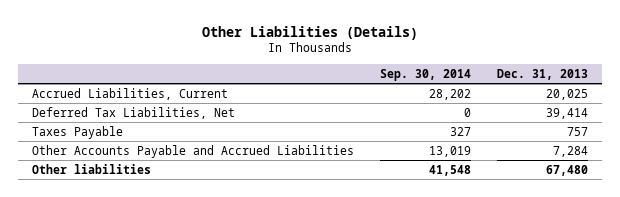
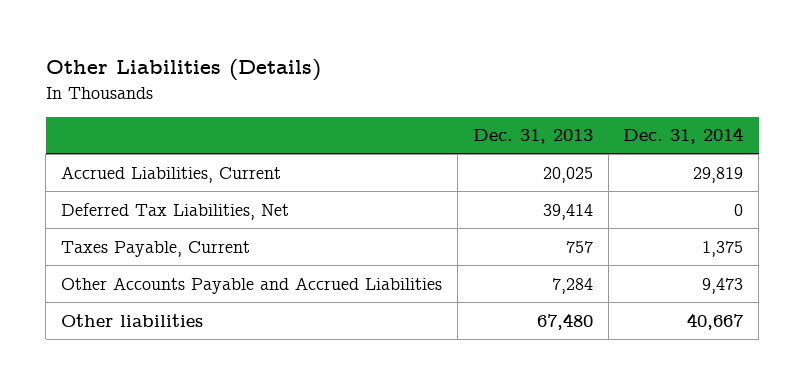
[379,68,471,81] Sep. 30, 2014 -> none
none -> [623,127,744,145] Dec. 31, 2014
[31,125,123,139] Taxes Payable -> [61,240,251,257] Taxes Payable, Current

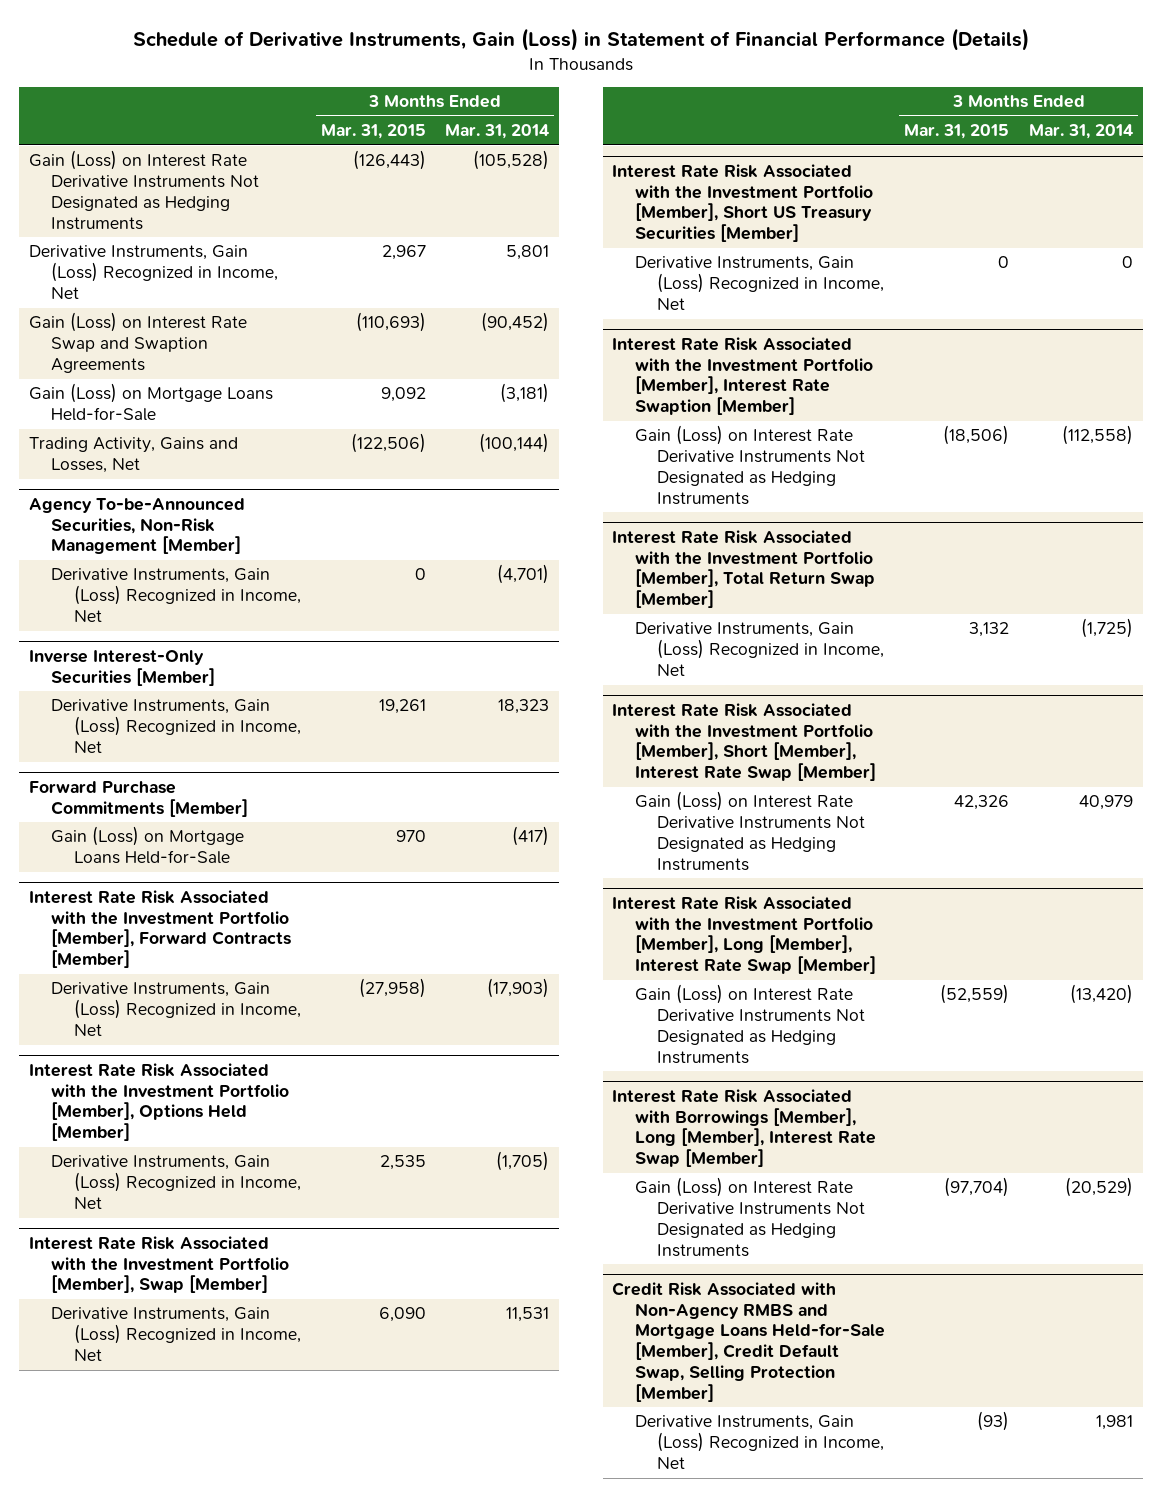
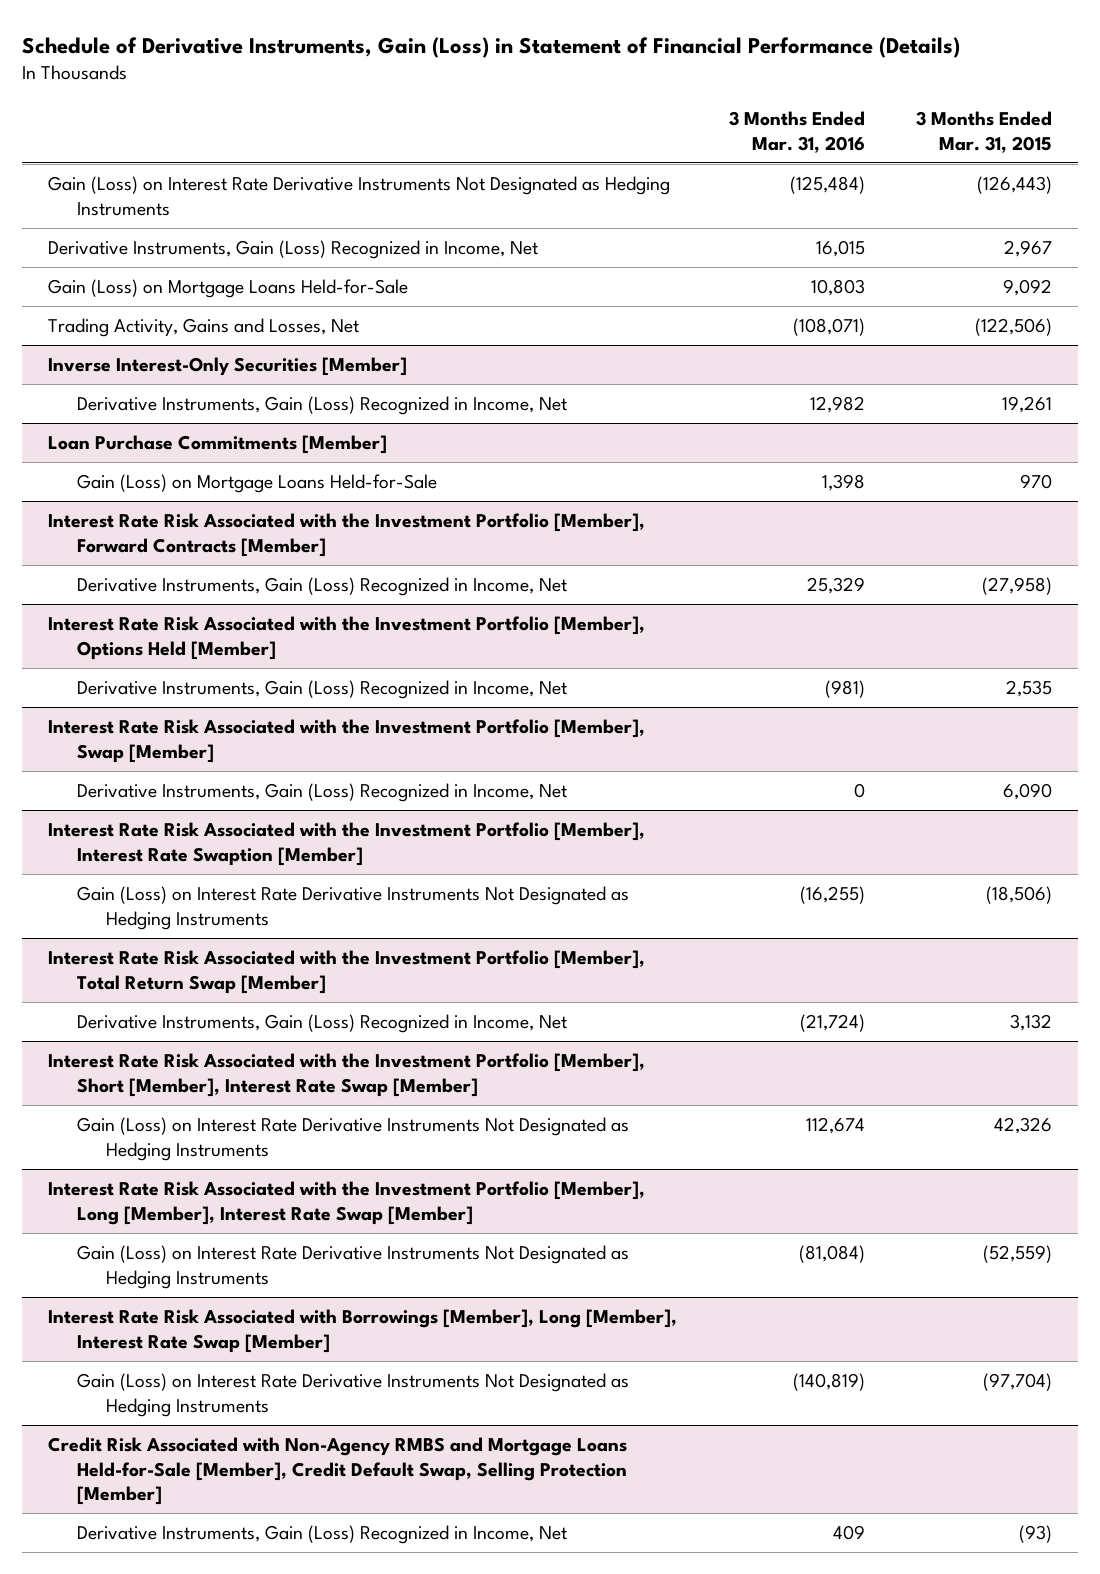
[445,124,550,140] Mar. 31, 2014 -> none
none -> [728,111,865,153] 3 Months Ended Mar. 31, 2016
[28,312,247,373] Gain (Loss) on Interest Rate Swap and Swaption Agreements -> none
[28,497,245,555] Agency To-be-Announced Securities, Non-Risk Management [Member] -> none
[51,568,301,622] Derivative Instruments, Gain (Loss) Recognized in Income, Net -> none
[28,780,249,817] Forward Purchase Commitments [Member] -> [47,435,387,455] Loan Purchase Commitments [Member]
[612,163,873,243] Interest Rate Risk Associated with the Investment Portfolio [Member], Short US Treasury Securities [Member] -> none
[634,256,885,310] Derivative Instruments, Gain (Loss) Recognized in Income, Net -> none

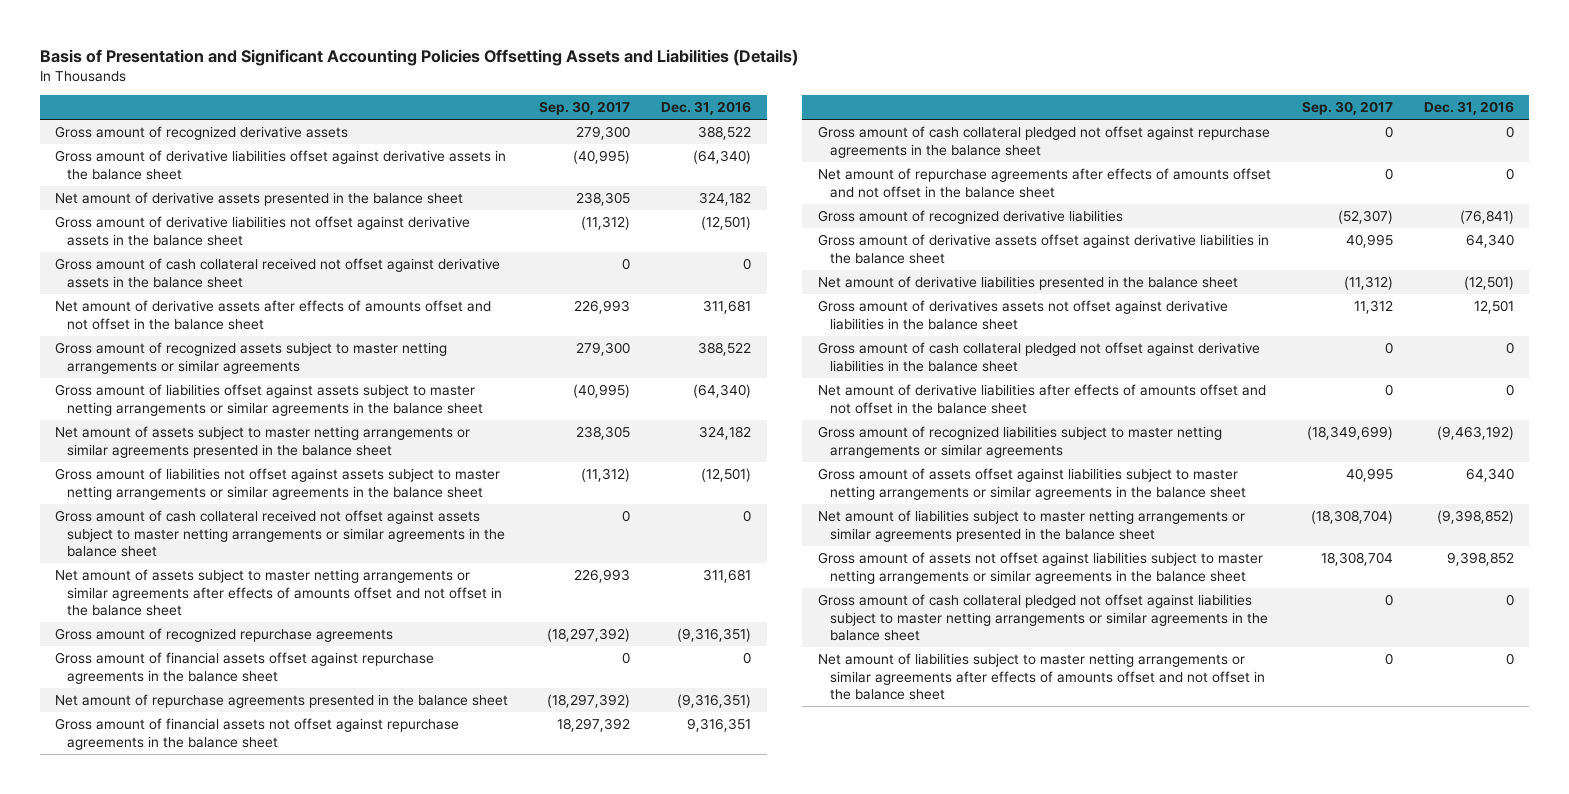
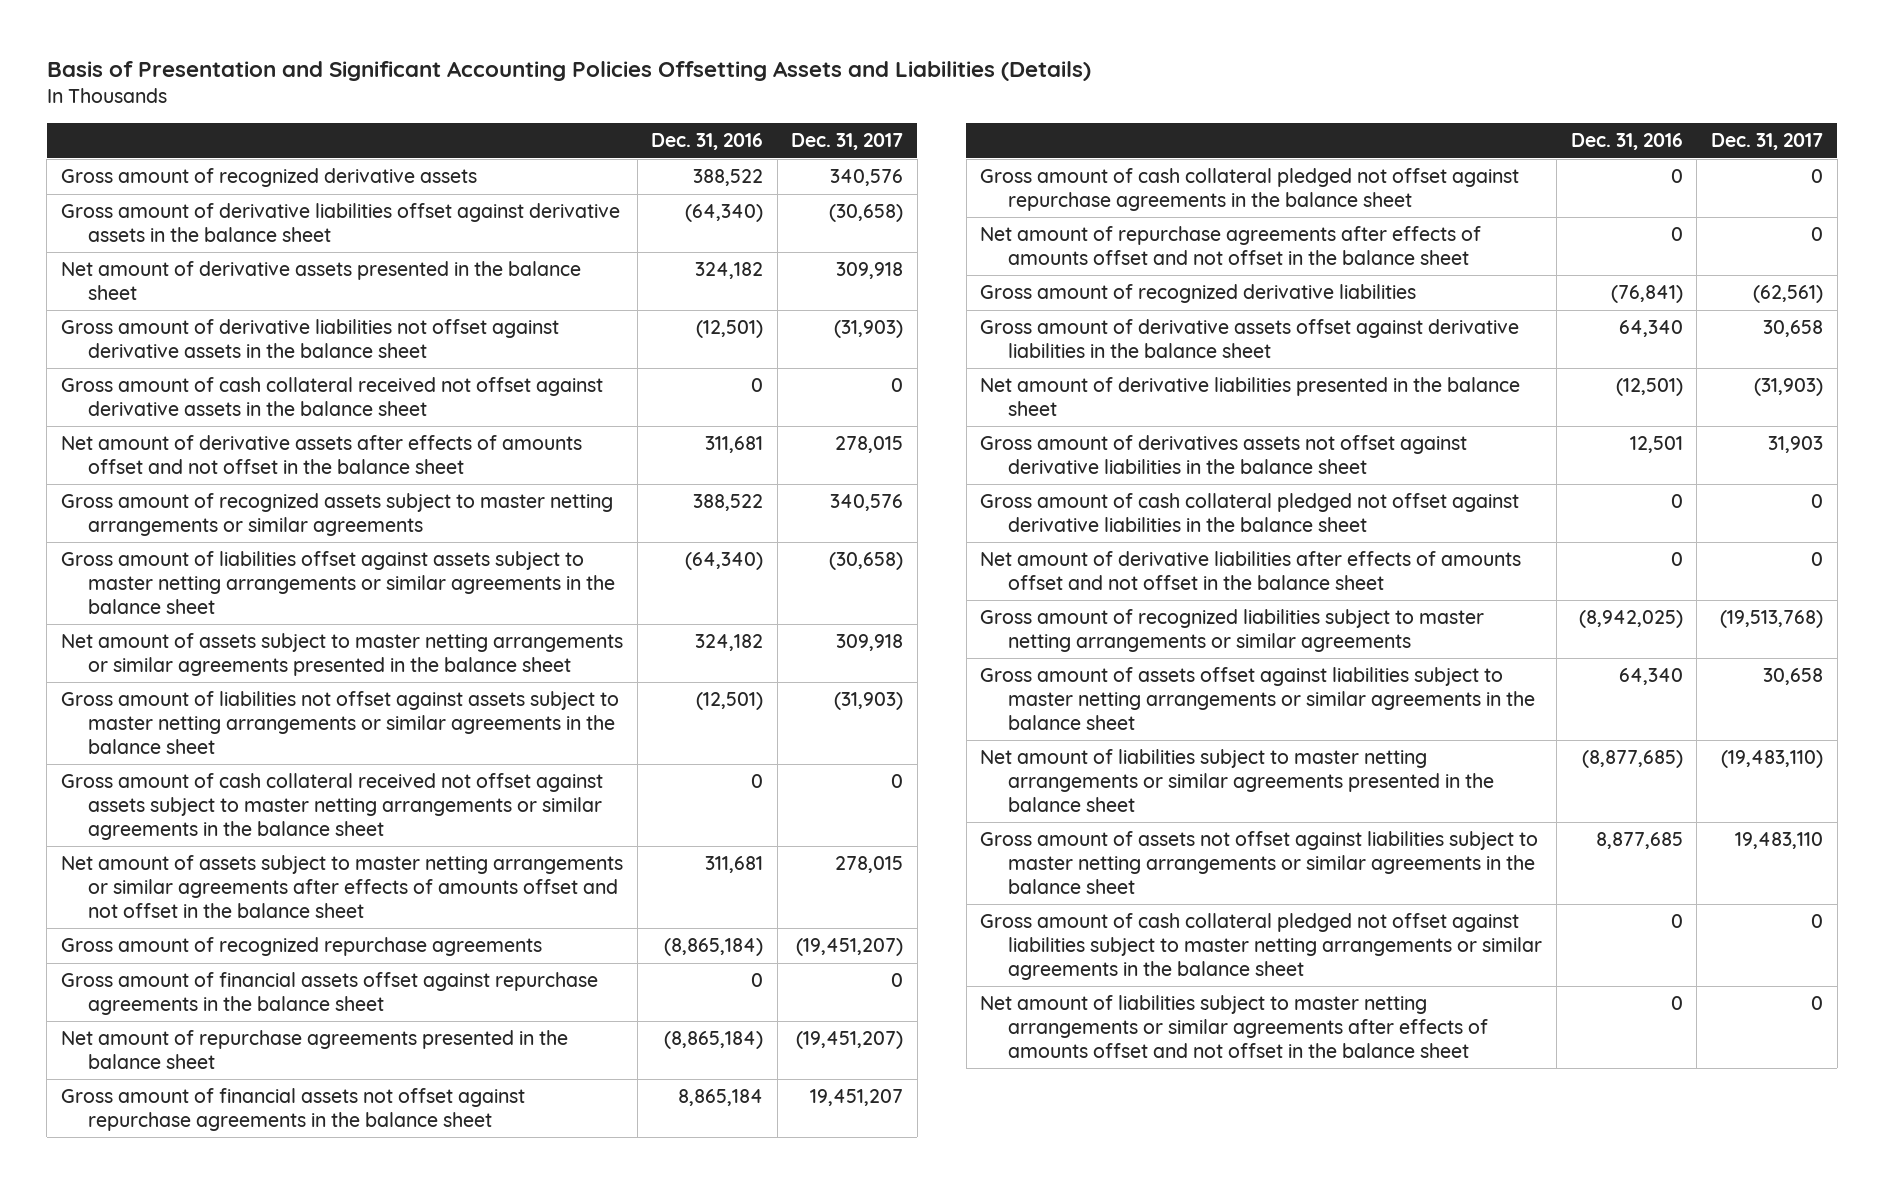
[539,101,631,116] Sep. 30, 2017 -> none
none -> [791,133,904,151] Dec. 31, 2017
[677,628,752,643] (9,316,351) -> [664,938,764,957] (8,865,184)
[677,694,752,709] (9,316,351) -> [664,1031,764,1050] (8,865,184)
[687,718,752,733] 9,316,351 -> [678,1089,764,1107] 8,865,184
[1436,426,1514,441] (9,463,192) -> [1578,610,1683,629] (8,942,025)
[1436,510,1514,525] (9,398,852) -> [1581,750,1683,769] (8,877,685)
[1446,552,1514,567] 9,398,852 -> [1595,832,1683,850] 8,877,685

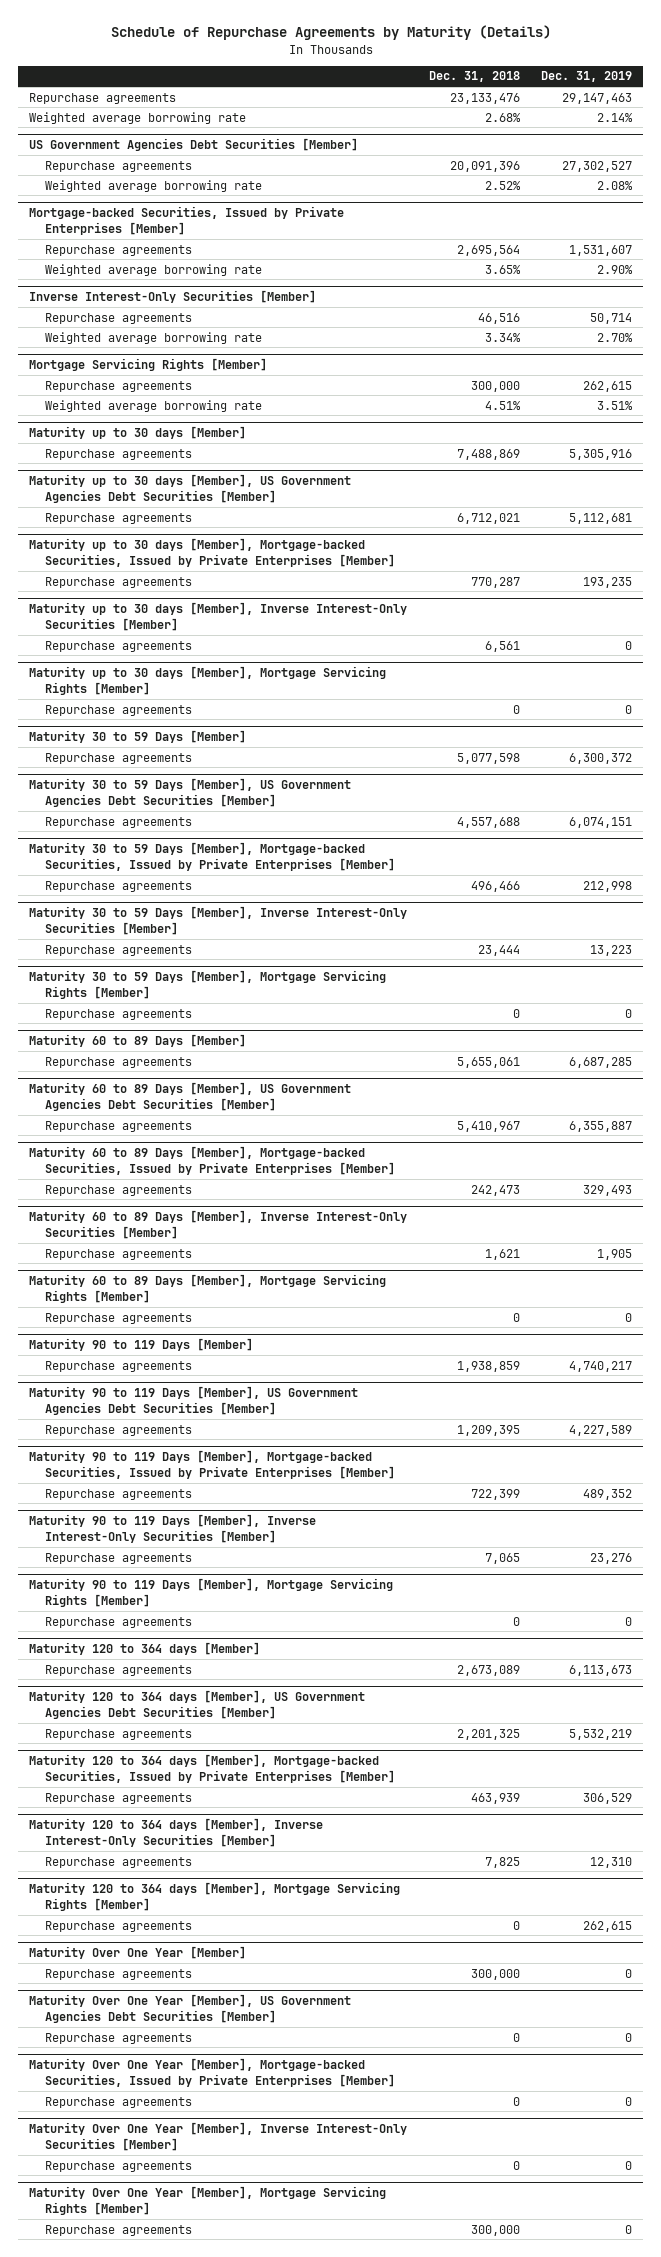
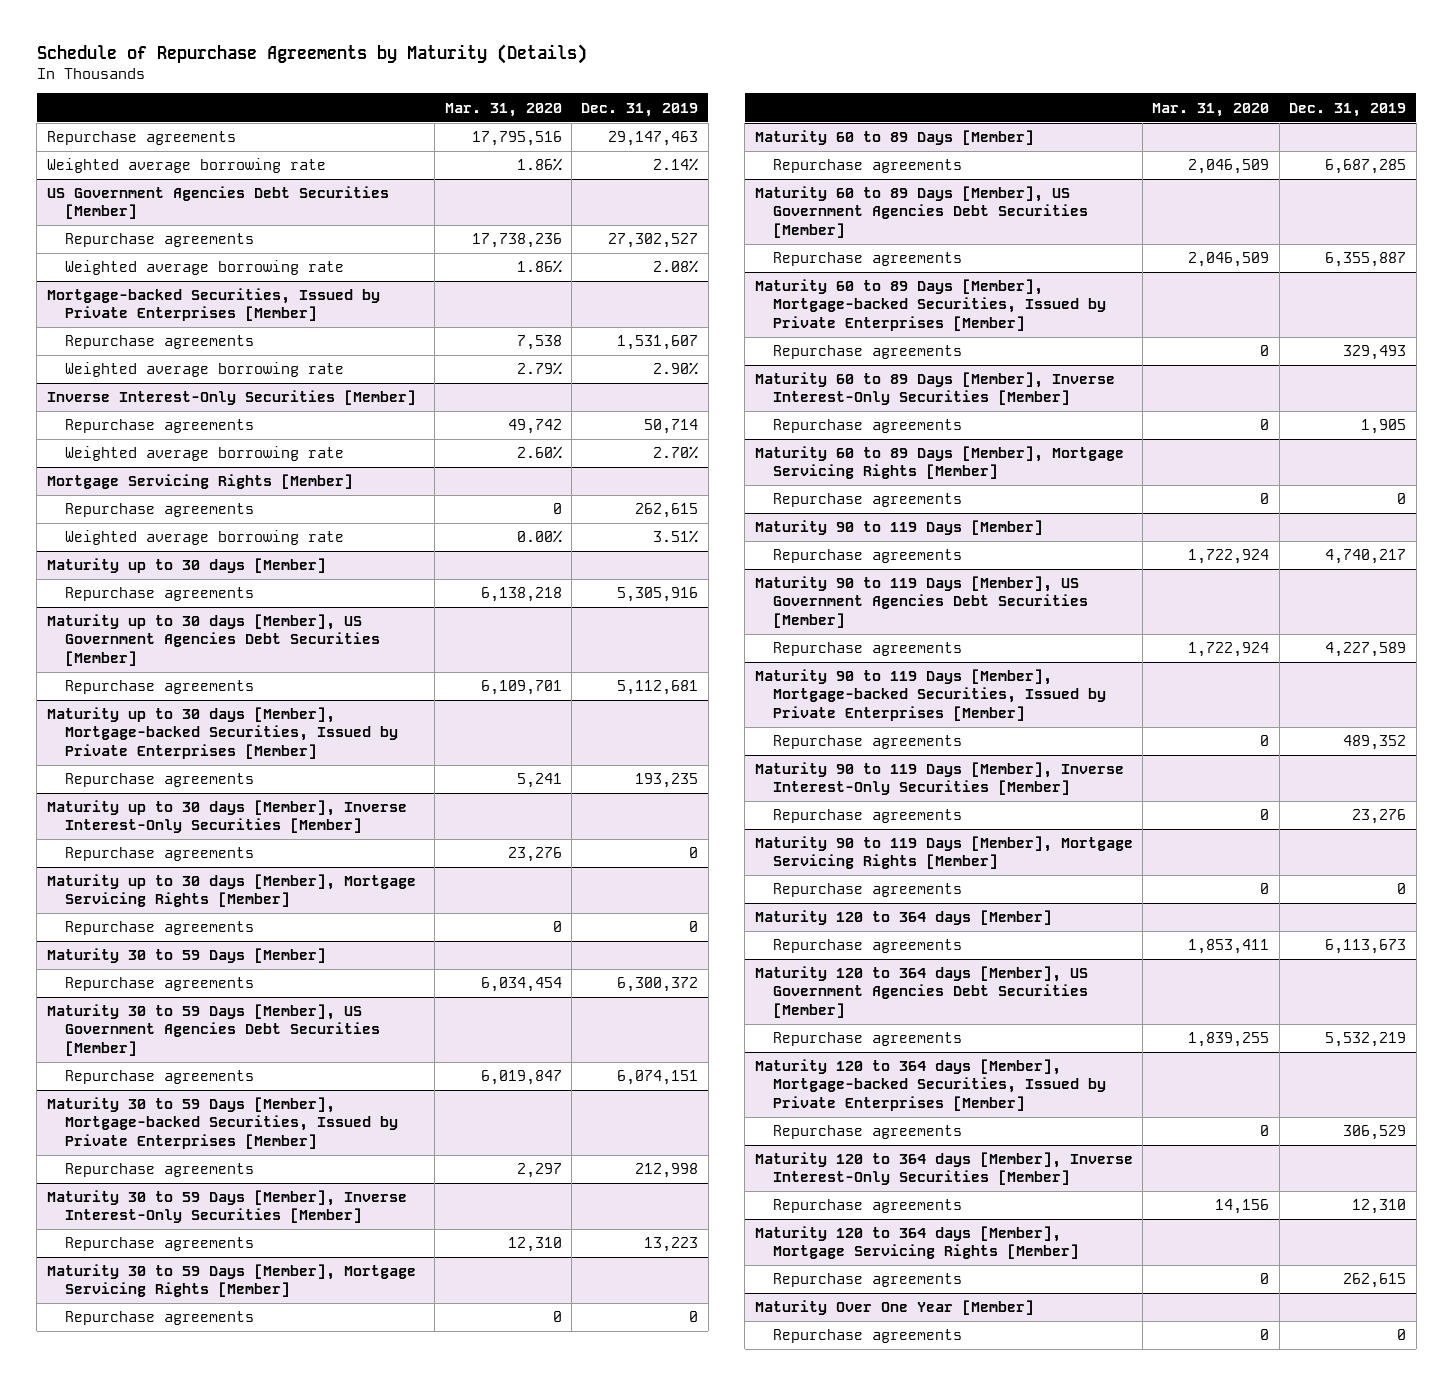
[428,71,520,83] Dec. 31, 2018 -> none
none -> [444,102,562,117] Mar. 31, 2020
[29,1994,352,2023] Maturity Over One Year [Member], US Government Agencies Debt Securities [Member] -> none
[44,2032,192,2044] Repurchase agreements -> none
[29,2058,395,2087] Maturity Over One Year [Member], Mortgage-backed Securities, Issued by Private Enterprises [Member] -> none
[44,2096,192,2108] Repurchase agreements -> none
[29,2122,408,2151] Maturity Over One Year [Member], Inverse Interest-Only Securities [Member] -> none
[44,2160,192,2172] Repurchase agreements -> none
[29,2186,387,2215] Maturity Over One Year [Member], Mortgage Servicing Rights [Member] -> none
[44,2224,192,2236] Repurchase agreements -> none

